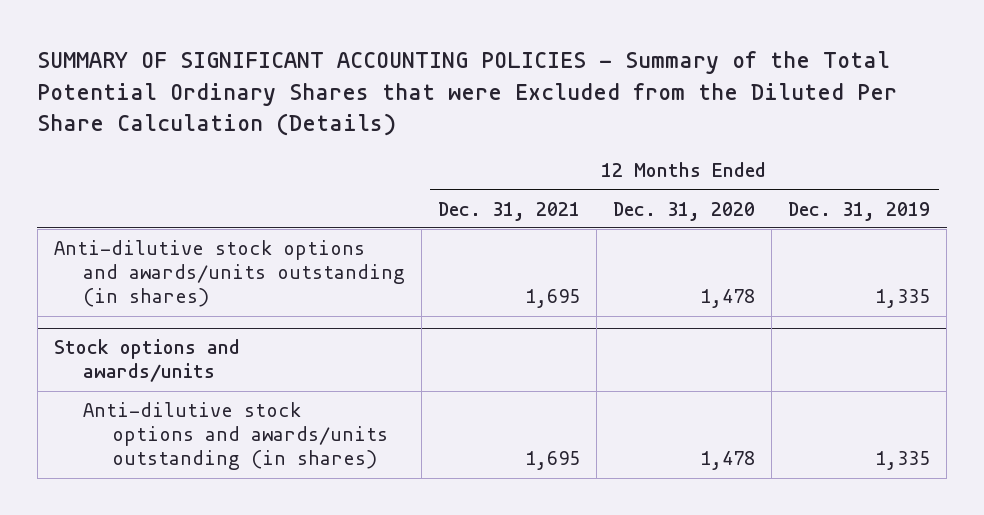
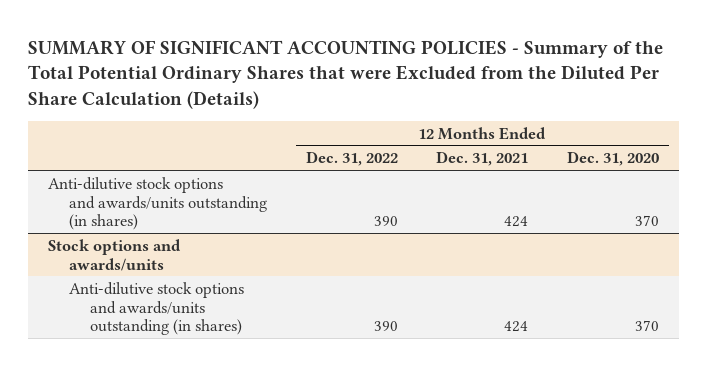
[788,201,931,221] Dec. 31, 2019 -> none
none -> [305,151,398,167] Dec. 31, 2022
[524,289,580,309] 1,695 -> [504,216,529,228] 424
[700,289,756,309] 1,478 -> [635,215,660,227] 370
[524,451,580,471] 1,695 -> [504,321,529,333] 424
[700,451,756,471] 1,478 -> [635,320,660,332] 370

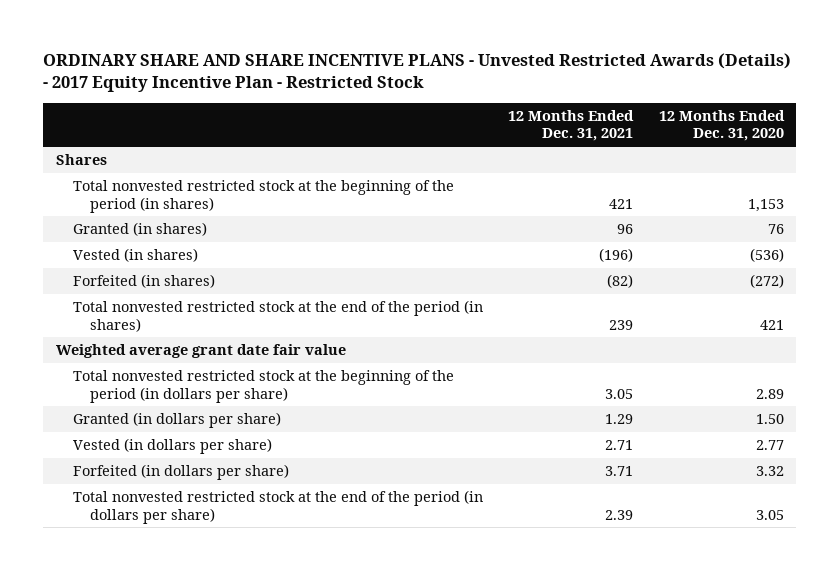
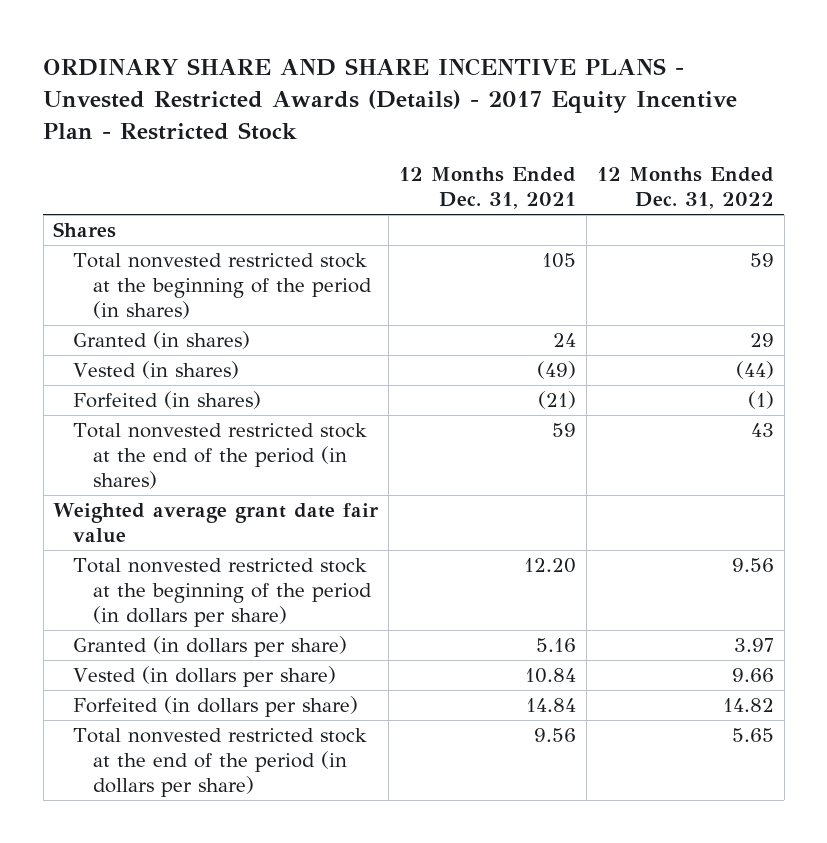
[658,109,785,142] 12 Months Ended Dec. 31, 2020 -> none
none -> [596,167,774,210] 12 Months Ended Dec. 31, 2022
[609,198,634,209] 421 -> [542,253,577,269] 105
[617,224,634,235] 96 -> [553,333,577,348] 24
[599,248,634,263] (196) -> [537,361,577,380] (49)
[607,274,634,289] (82) -> [538,391,577,410] (21)
[609,319,634,330] 239 -> [552,423,577,438] 59
[605,388,634,399] 3.05 -> [524,558,577,574] 12.20
[605,414,634,425] 1.29 -> [536,638,577,653] 5.16
[605,440,634,451] 2.71 -> [525,668,577,684] 10.84
[605,466,634,477] 3.71 -> [526,698,577,713] 14.84
[605,509,634,520] 2.39 -> [534,728,577,743] 9.56

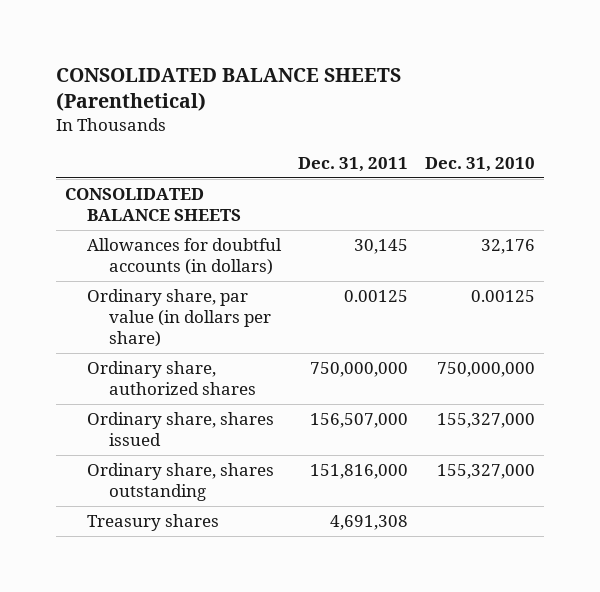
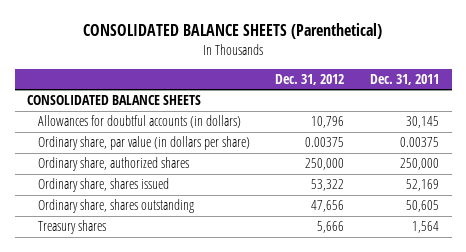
[425,156,536,172] Dec. 31, 2010 -> none
none -> [275,73,345,85] Dec. 31, 2012
[344,290,409,303] 0.00125 -> [399,137,439,148] 0.00375
[310,362,409,378] 750,000,000 -> [399,158,439,171] 250,000
[310,413,409,429] 156,507,000 -> [405,179,439,192] 52,169
[310,464,409,480] 151,816,000 -> [405,200,439,213] 50,605
[330,515,409,531] 4,691,308 -> [411,221,439,234] 1,564

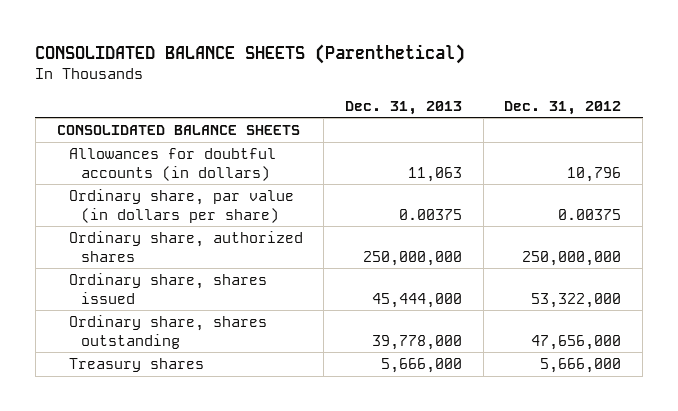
[369,73,439,85] Dec. 31, 2011 -> none
none -> [344,100,462,115] Dec. 31, 2013
[305,158,345,171] 250,000 -> [522,250,622,266] 250,000,000
[311,179,345,192] 53,322 -> [531,292,622,308] 53,322,000
[311,200,345,213] 47,656 -> [531,334,622,350] 47,656,000
[317,221,345,234] 5,666 -> [540,358,622,374] 5,666,000

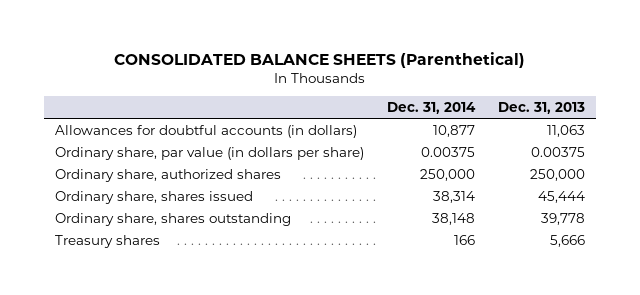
[504,100,622,115] Dec. 31, 2012 -> none
none -> [387,101,477,114] Dec. 31, 2014
[56,125,300,136] CONSOLIDATED BALANCE SHEETS -> none
[362,250,462,266] 250,000,000 -> [529,168,585,181] 250,000
[371,292,462,308] 45,444,000 -> [537,190,585,203] 45,444
[371,334,462,350] 39,778,000 -> [540,212,585,225] 39,778
[380,358,462,374] 5,666,000 -> [549,234,585,247] 5,666

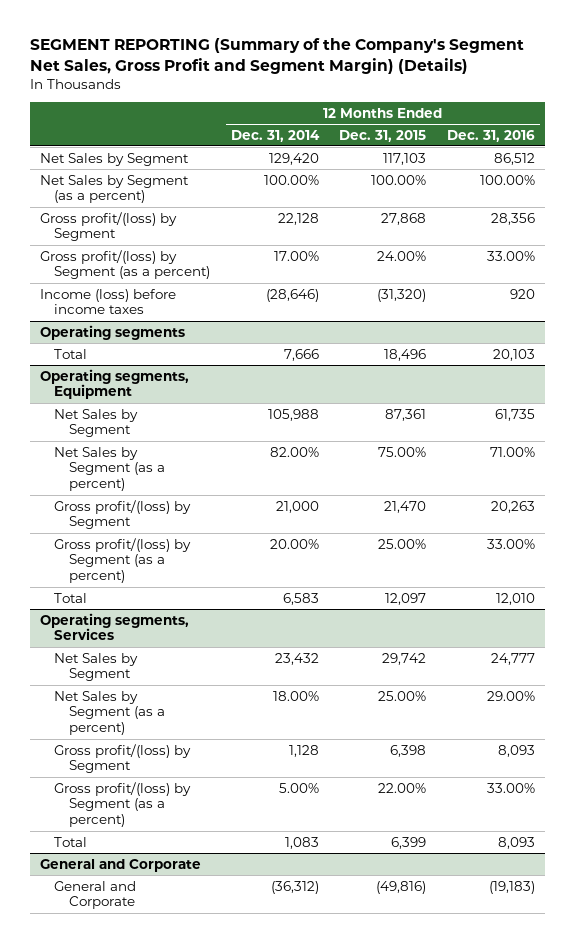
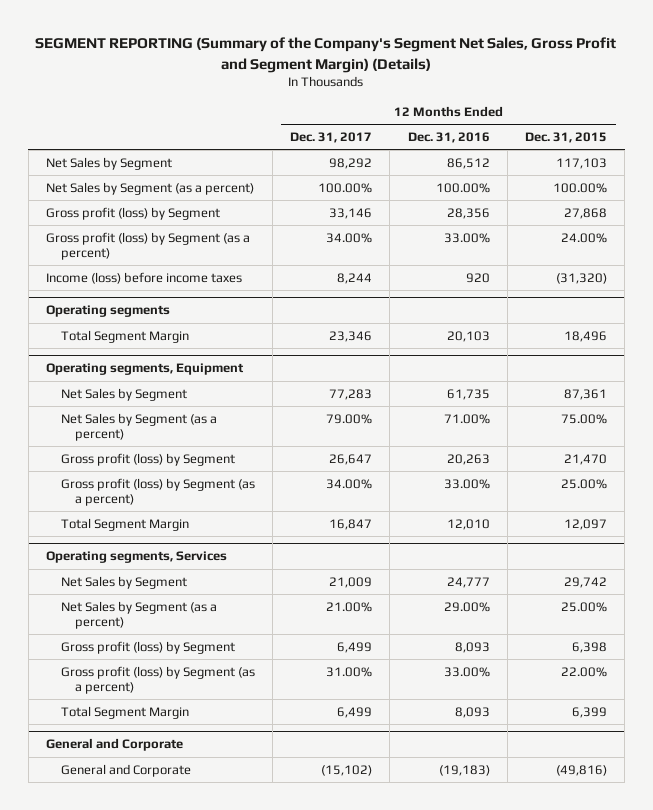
[230,129,320,142] Dec. 31, 2014 -> none
none -> [290,131,373,143] Dec. 31, 2017
[39,211,177,242] Gross profit/(loss) by Segment -> [45,206,220,220] Gross profit (loss) by Segment
[39,249,211,280] Gross profit/(loss) by Segment (as a percent) -> [45,231,250,260] Gross profit (loss) by Segment (as a percent)
[54,348,88,359] Total -> [60,329,189,343] Total Segment Margin
[54,499,192,530] Gross profit/(loss) by Segment -> [60,452,235,466] Gross profit (loss) by Segment
[54,537,192,584] Gross profit/(loss) by Segment (as a percent) -> [60,477,255,506] Gross profit (loss) by Segment (as a percent)
[54,592,88,603] Total -> [60,517,189,531] Total Segment Margin
[54,743,192,774] Gross profit/(loss) by Segment -> [60,640,235,654] Gross profit (loss) by Segment
[54,781,192,828] Gross profit/(loss) by Segment (as a percent) -> [60,665,255,694] Gross profit (loss) by Segment (as a percent)
[54,836,88,847] Total -> [60,705,189,719] Total Segment Margin

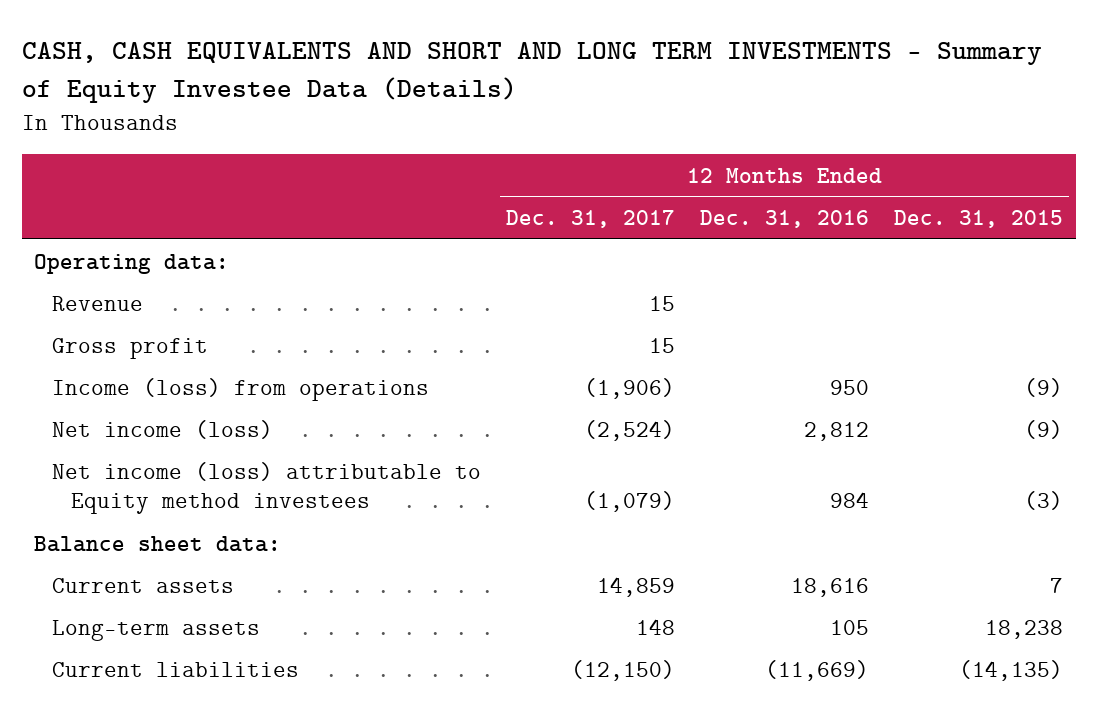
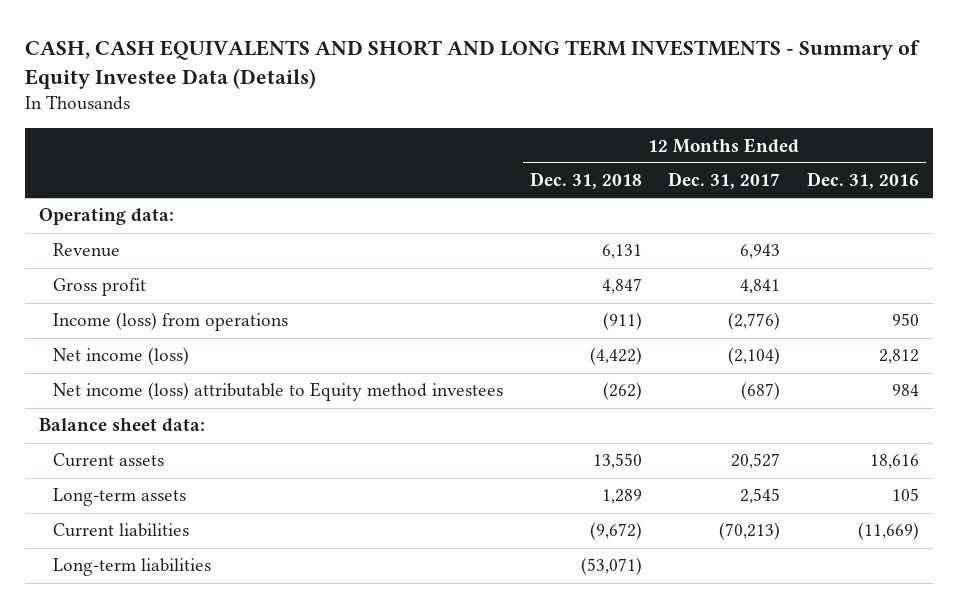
[894,209,1064,228] Dec. 31, 2015 -> none
none -> [529,172,642,190] Dec. 31, 2018
[649,295,676,311] 15 -> [740,244,781,260] 6,943
[649,337,676,353] 15 -> [740,279,781,295] 4,841
[584,377,676,399] (1,906) -> [728,312,781,331] (2,776)
[584,419,676,441] (2,524) -> [728,347,781,366] (2,104)
[584,491,676,513] (1,079) -> [741,382,781,401] (687)
[597,576,676,597] 14,859 -> [731,453,781,470] 20,527
[636,618,676,635] 148 -> [740,488,781,505] 2,545
[571,659,676,681] (12,150) -> [719,522,781,541] (70,213)
none -> [52,558,211,577] Long-term liabilities

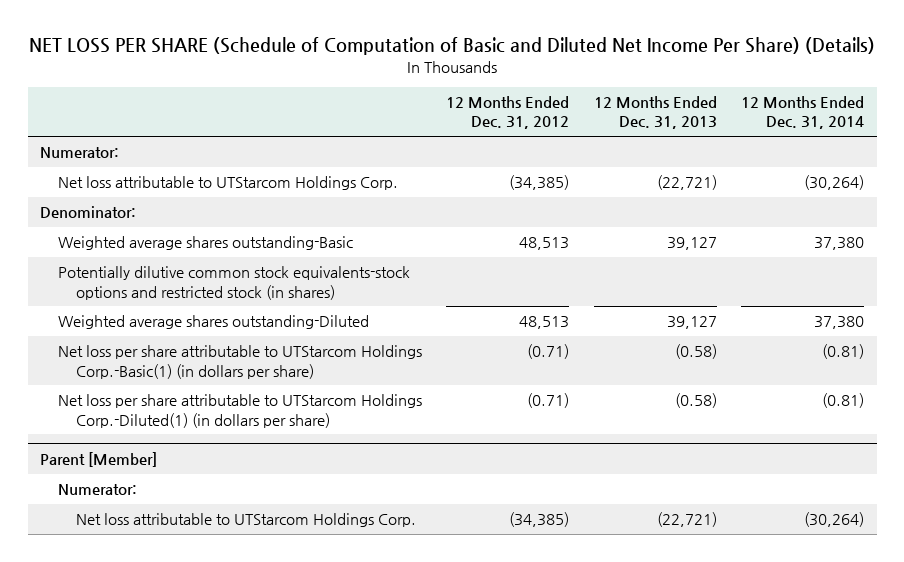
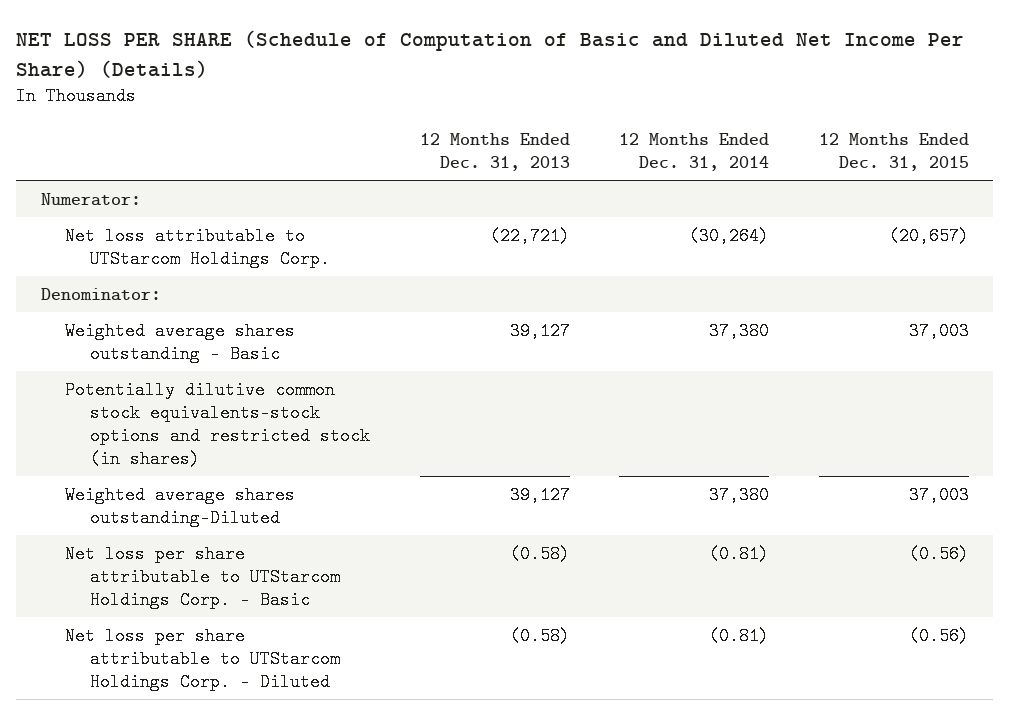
[446,95,570,130] 12 Months Ended Dec. 31, 2012 -> none
none -> [818,132,969,171] 12 Months Ended Dec. 31, 2015
[57,236,353,251] Weighted average shares outstanding-Basic -> [65,322,296,363] Weighted average shares outstanding - Basic
[39,451,157,467] Parent [Member] -> none
[57,484,137,496] Numerator: -> none
[76,513,417,528] Net loss attributable to UTStarcom Holdings Corp. -> none
[57,345,422,379] Net loss per share attributable to UTStarcom Holdings Corp.-Basic(1) (in dollars per share) -> [65,545,341,609] Net loss per share attributable to UTStarcom Holdings Corp. - Basic
[57,394,422,428] Net loss per share attributable to UTStarcom Holdings Corp.-Diluted(1) (in dollars per share) -> [65,627,341,691] Net loss per share attributable to UTStarcom Holdings Corp. - Diluted

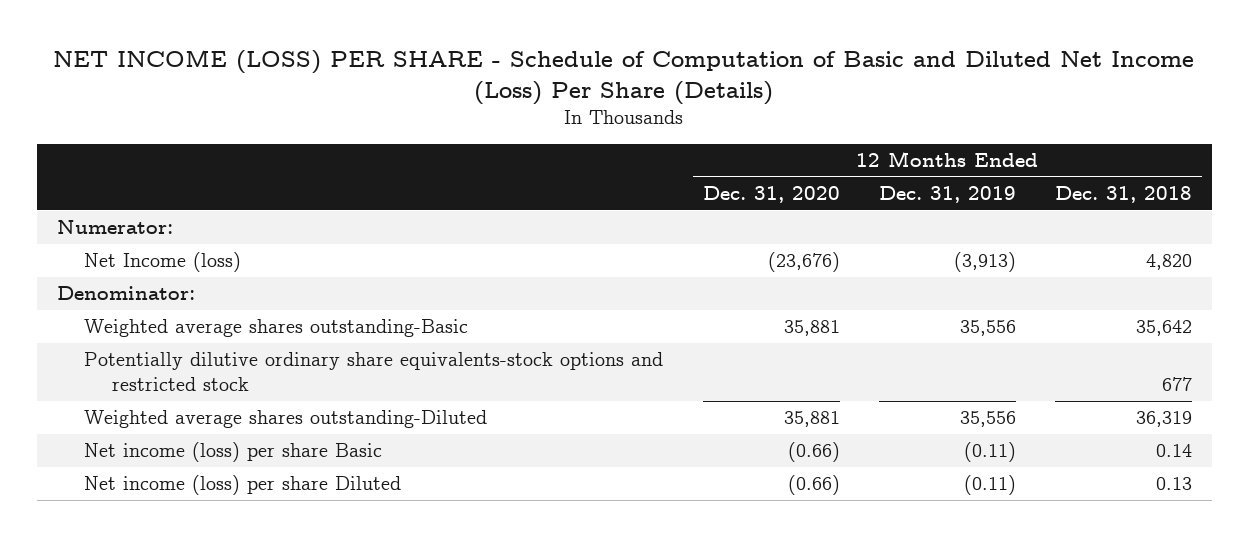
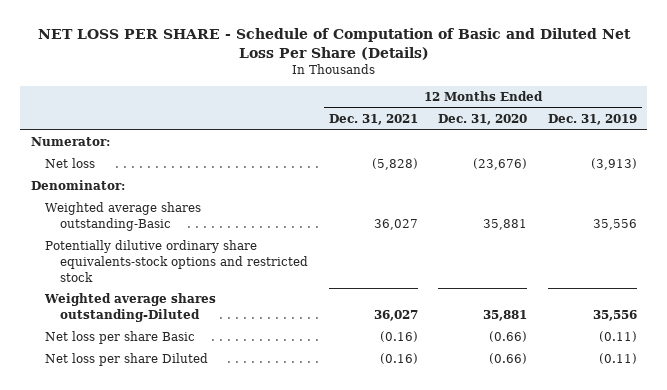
[53,50,1195,105] NET INCOME (LOSS) PER SHARE - Schedule of Computation of Basic and Diluted Net Income (Loss) Per Share (Details) -> [37,28,631,60] NET LOSS PER SHARE - Schedule of Computation of Basic and Diluted Net Loss Per Share (Details)
[1055,186,1193,204] Dec. 31, 2018 -> none
none -> [328,114,418,126] Dec. 31, 2021
[84,252,242,273] Net Income (loss) -> [45,158,96,169] Net loss
[84,442,383,463] Net income (loss) per share Basic -> [45,331,196,345] Net loss per share Basic
[84,475,402,496] Net income (loss) per share Diluted -> [45,353,209,367] Net loss per share Diluted

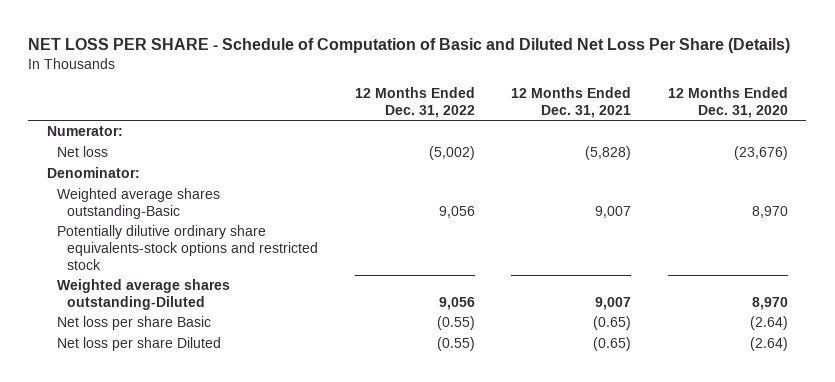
[547,114,637,126] Dec. 31, 2019 -> none
none -> [354,87,475,118] 12 Months Ended Dec. 31, 2022
[373,218,418,230] 36,027 -> [595,205,632,218] 9,007
[483,218,528,230] 35,881 -> [752,205,789,218] 8,970
[373,309,418,321] 36,027 -> [595,296,632,310] 9,007
[483,309,528,321] 35,881 -> [752,296,789,310] 8,970
[379,331,418,343] (0.16) -> [593,316,632,331] (0.65)
[489,331,528,343] (0.66) -> [750,316,789,331] (2.64)
[379,353,418,365] (0.16) -> [593,337,632,352] (0.65)
[489,353,528,365] (0.66) -> [750,337,789,352] (2.64)

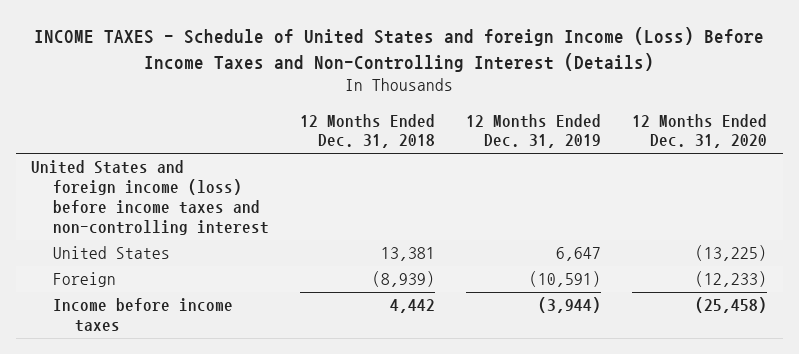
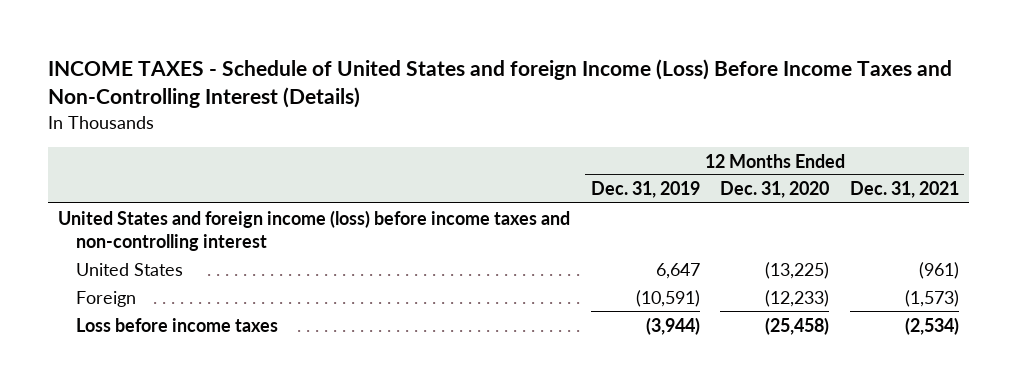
[300,113,436,149] 12 Months Ended Dec. 31, 2018 -> none
none -> [849,181,959,199] Dec. 31, 2021
[53,298,234,333] Income before income taxes -> [76,317,279,332] Loss before income taxes

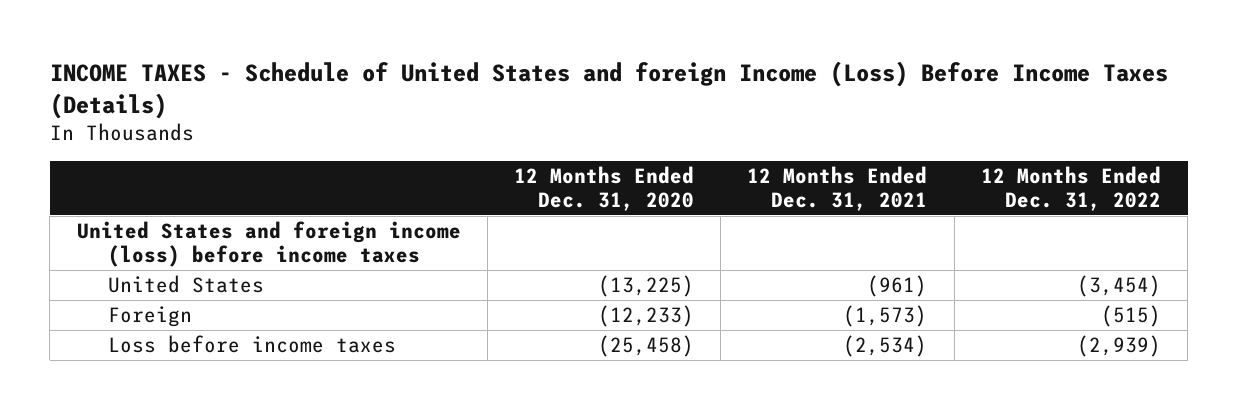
[47,58,952,109] INCOME TAXES - Schedule of United States and foreign Income (Loss) Before Income Taxes and Non-Controlling Interest (Details) -> [49,61,1168,119] INCOME TAXES - Schedule of United States and foreign Income (Loss) Before Income Taxes (Details)
[590,181,700,199] Dec. 31, 2019 -> none
none -> [980,165,1161,211] 12 Months Ended Dec. 31, 2022
[58,209,571,251] United States and foreign income (loss) before income taxes and non-controlling interest -> [76,221,461,267] United States and foreign income (loss) before income taxes

